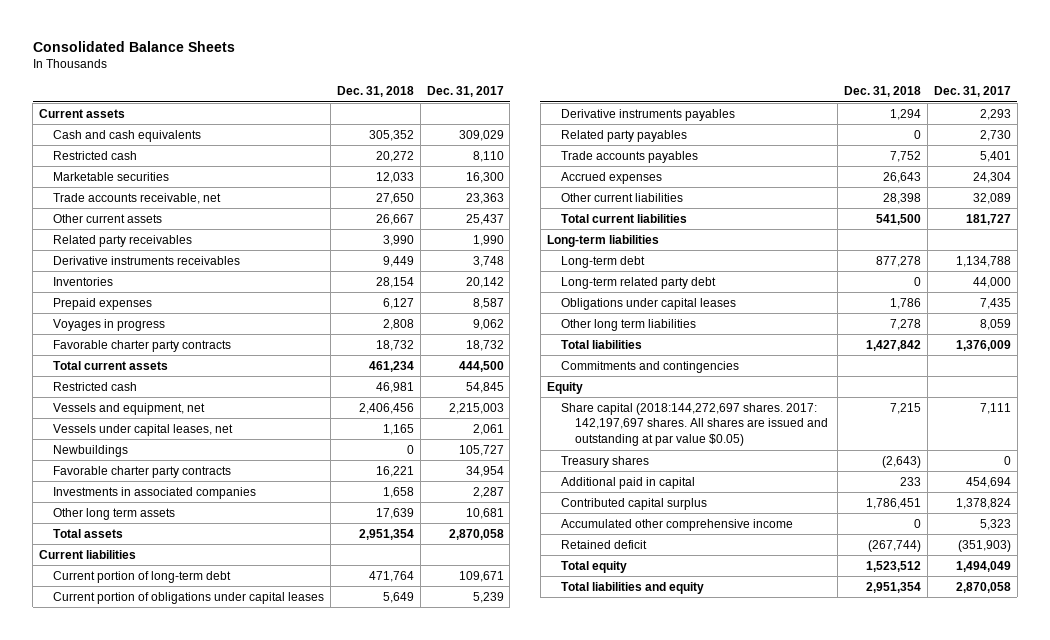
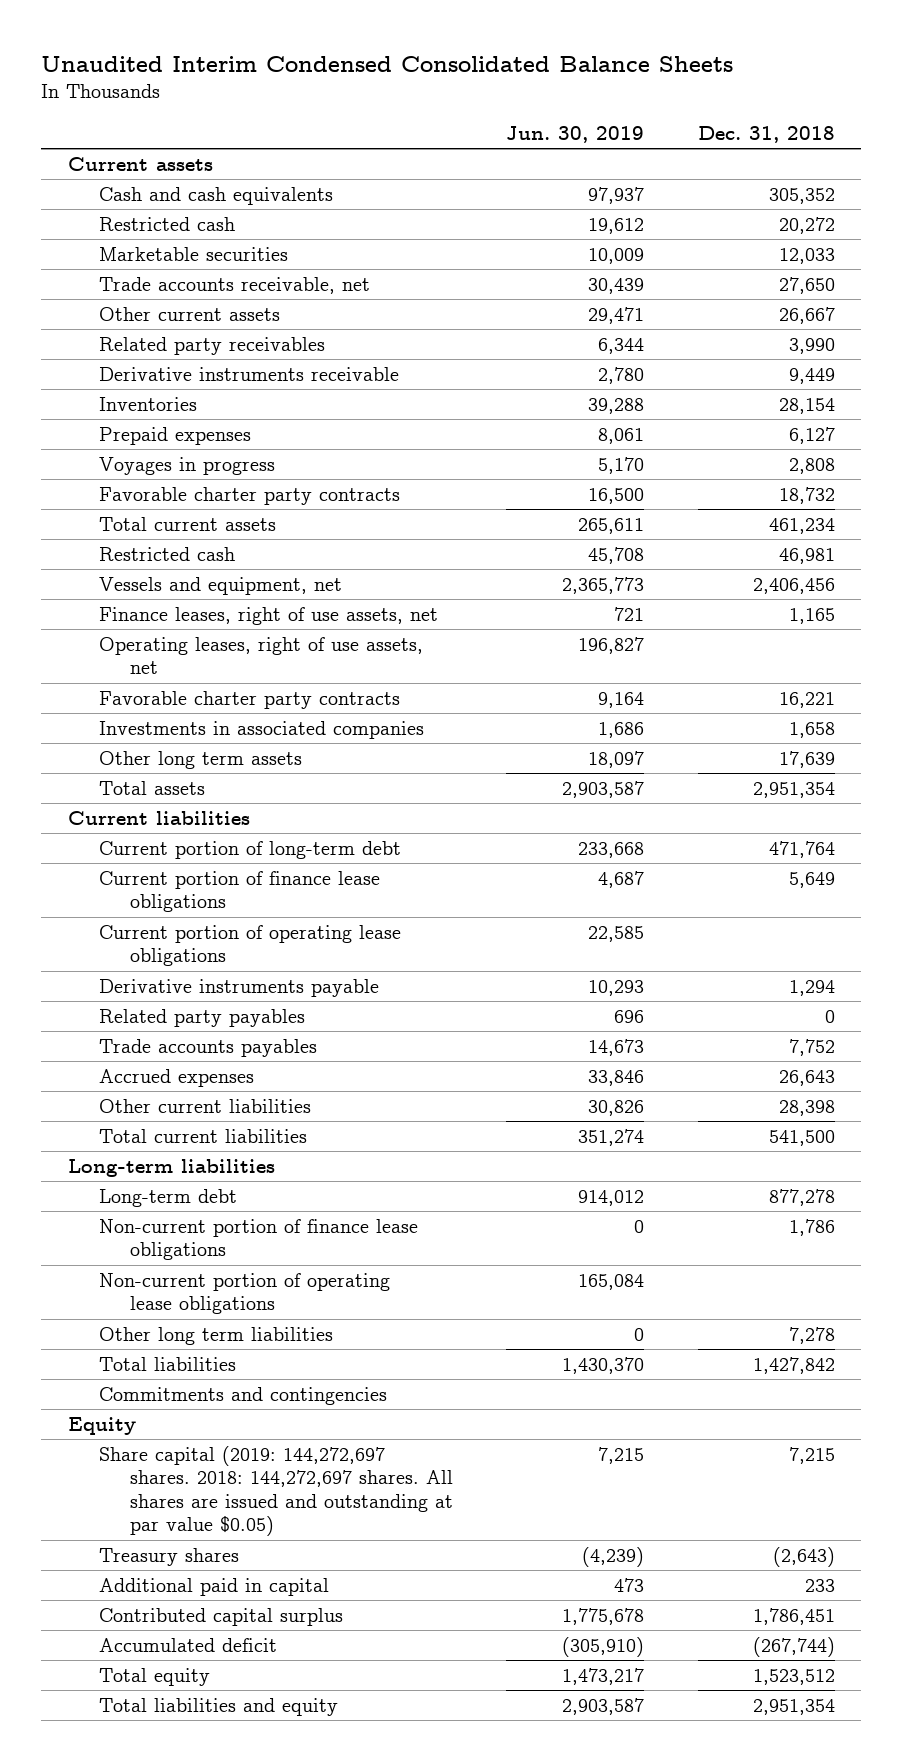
[32,40,235,52] Consolidated Balance Sheets -> [40,55,733,72] Unaudited Interim Condensed Consolidated Balance Sheets
[426,86,504,98] Dec. 31, 2017 -> none
none -> [506,126,645,144] Jun. 30, 2019
[53,255,241,265] Derivative instruments receivables -> [98,366,399,381] Derivative instruments receivable
[53,444,129,457] Newbuildings -> none
[53,423,234,436] Vessels under capital leases, net -> [98,606,438,625] Finance leases, right of use assets, net
none -> [98,636,423,675] Operating leases, right of use assets, net
[53,591,325,604] Current portion of obligations under capital leases -> [98,870,380,913] Current portion of finance lease obligations
none -> [98,924,401,967] Current portion of operating lease obligations
[560,108,735,121] Derivative instruments payables -> [98,978,379,997] Derivative instruments payable
[560,276,716,289] Long-term related party debt -> none
[560,297,736,310] Obligations under capital leases -> [98,1218,418,1261] Non-current portion of finance lease obligations
none -> [98,1272,390,1315] Non-current portion of operating lease obligations
[560,402,828,447] Share capital (2018:144,272,697 shares. 2017: 142,197,697 shares. All shares are issued and outstanding at par value $0.05) -> [98,1445,453,1537] Share capital (2019: 144,272,697 shares. 2018: 144,272,697 shares. All shares are issued and outstanding at par value $0.05)
[560,518,793,531] Accumulated other comprehensive income -> none
[560,539,647,549] Retained deficit -> [98,1637,277,1652] Accumulated deficit

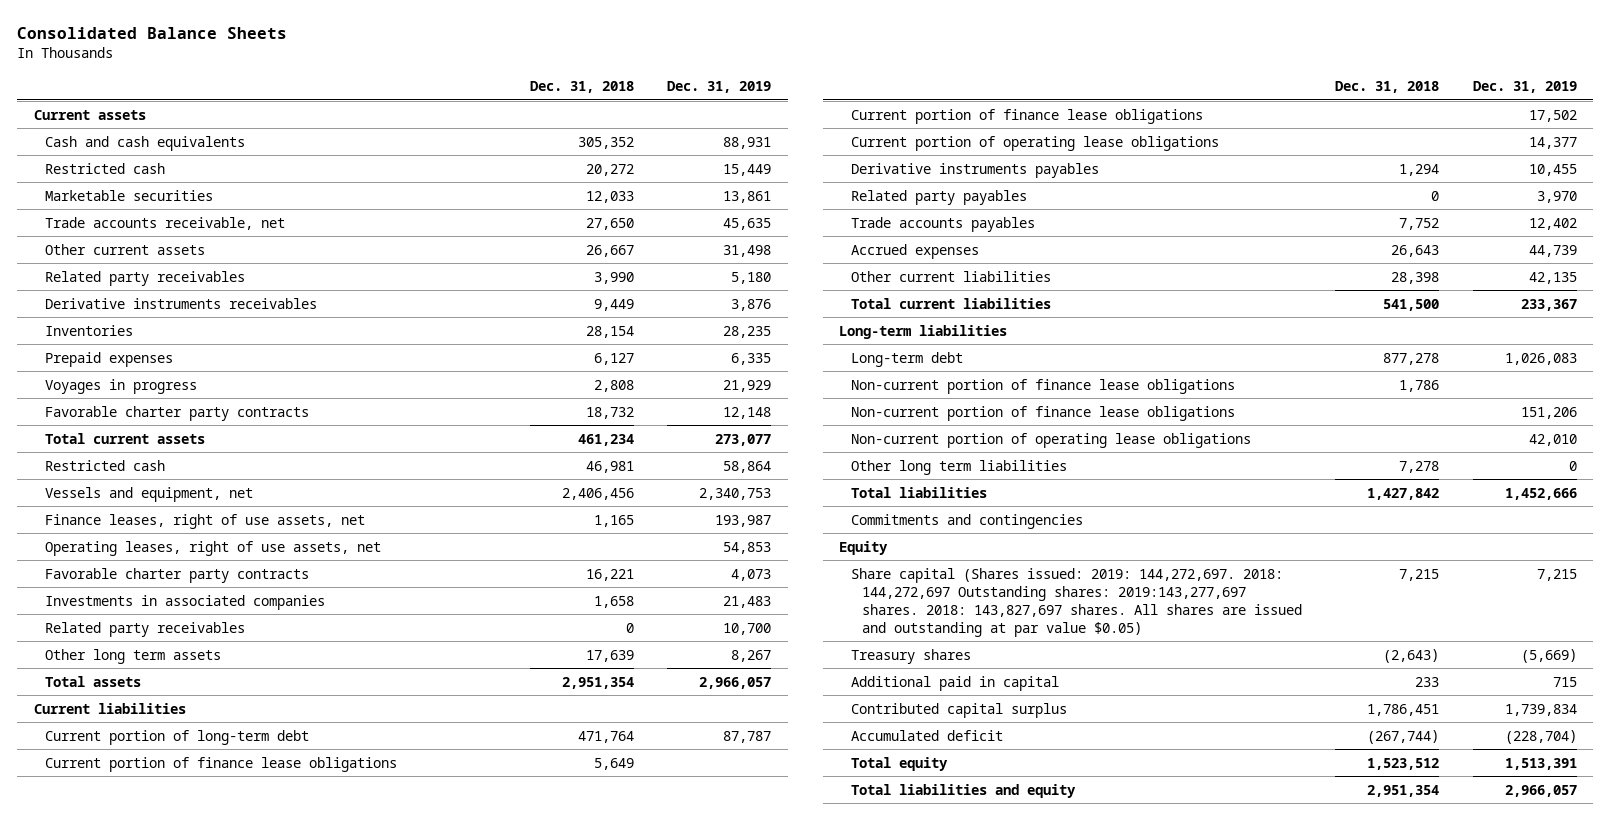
[40,55,733,72] Unaudited Interim Condensed Consolidated Balance Sheets -> [17,27,288,40] Consolidated Balance Sheets
[506,126,645,144] Jun. 30, 2019 -> none
none -> [667,81,772,94] Dec. 31, 2019
[98,366,399,381] Derivative instruments receivable -> [45,297,318,309] Derivative instruments receivables
none -> [45,621,246,637] Related party receivables
none -> [850,108,1203,124] Current portion of finance lease obligations
[98,978,379,997] Derivative instruments payable -> [850,162,1099,178] Derivative instruments payables
none -> [850,405,1235,421] Non-current portion of finance lease obligations
[98,1445,453,1537] Share capital (2019: 144,272,697 shares. 2018: 144,272,697 shares. All shares are issued and outstanding at par value $0.05) -> [850,567,1303,637] Share capital (Shares issued: 2019: 144,272,697. 2018: 144,272,697 Outstanding shares: 2019:143,277,697 shares. 2018: 143,827,697 shares. All shares are issued and outstanding at par value $0.05)

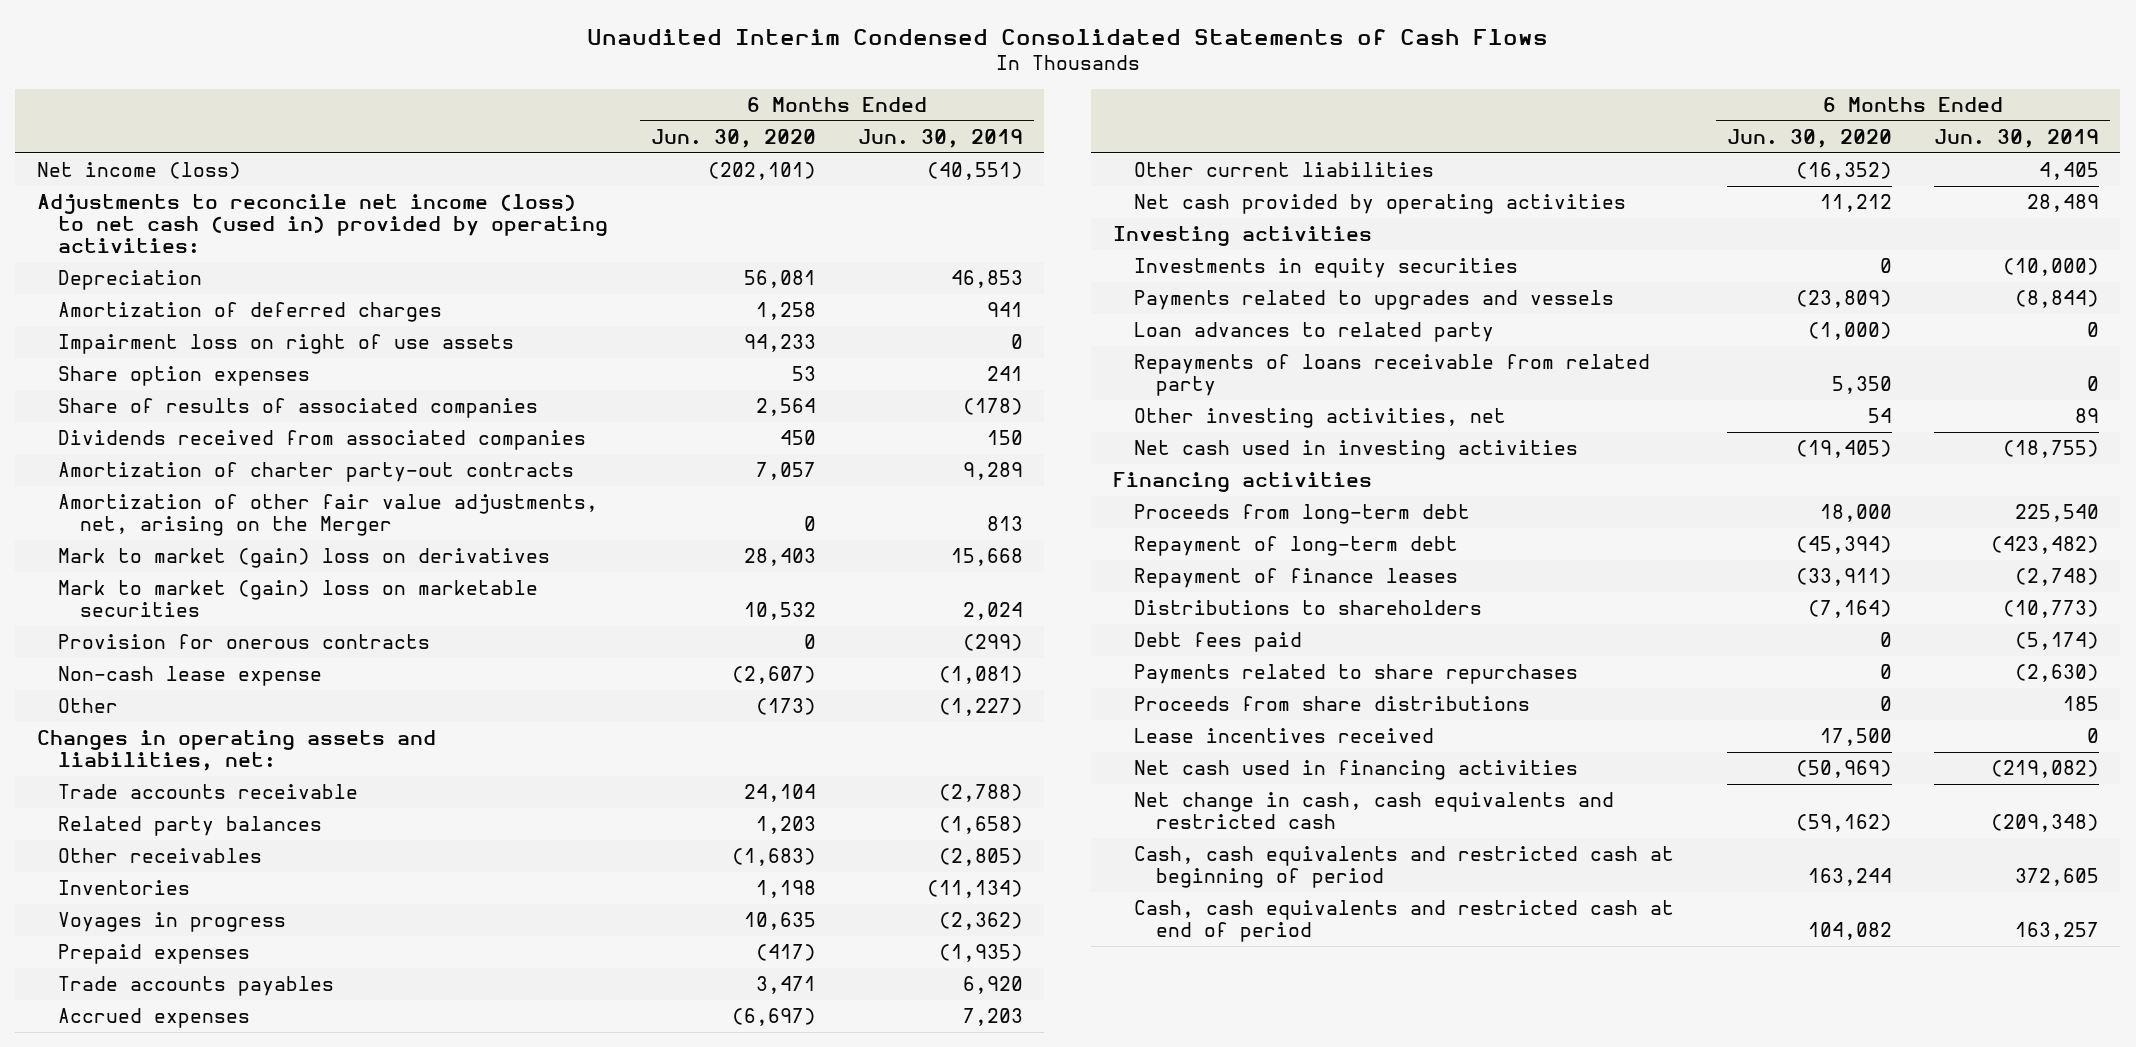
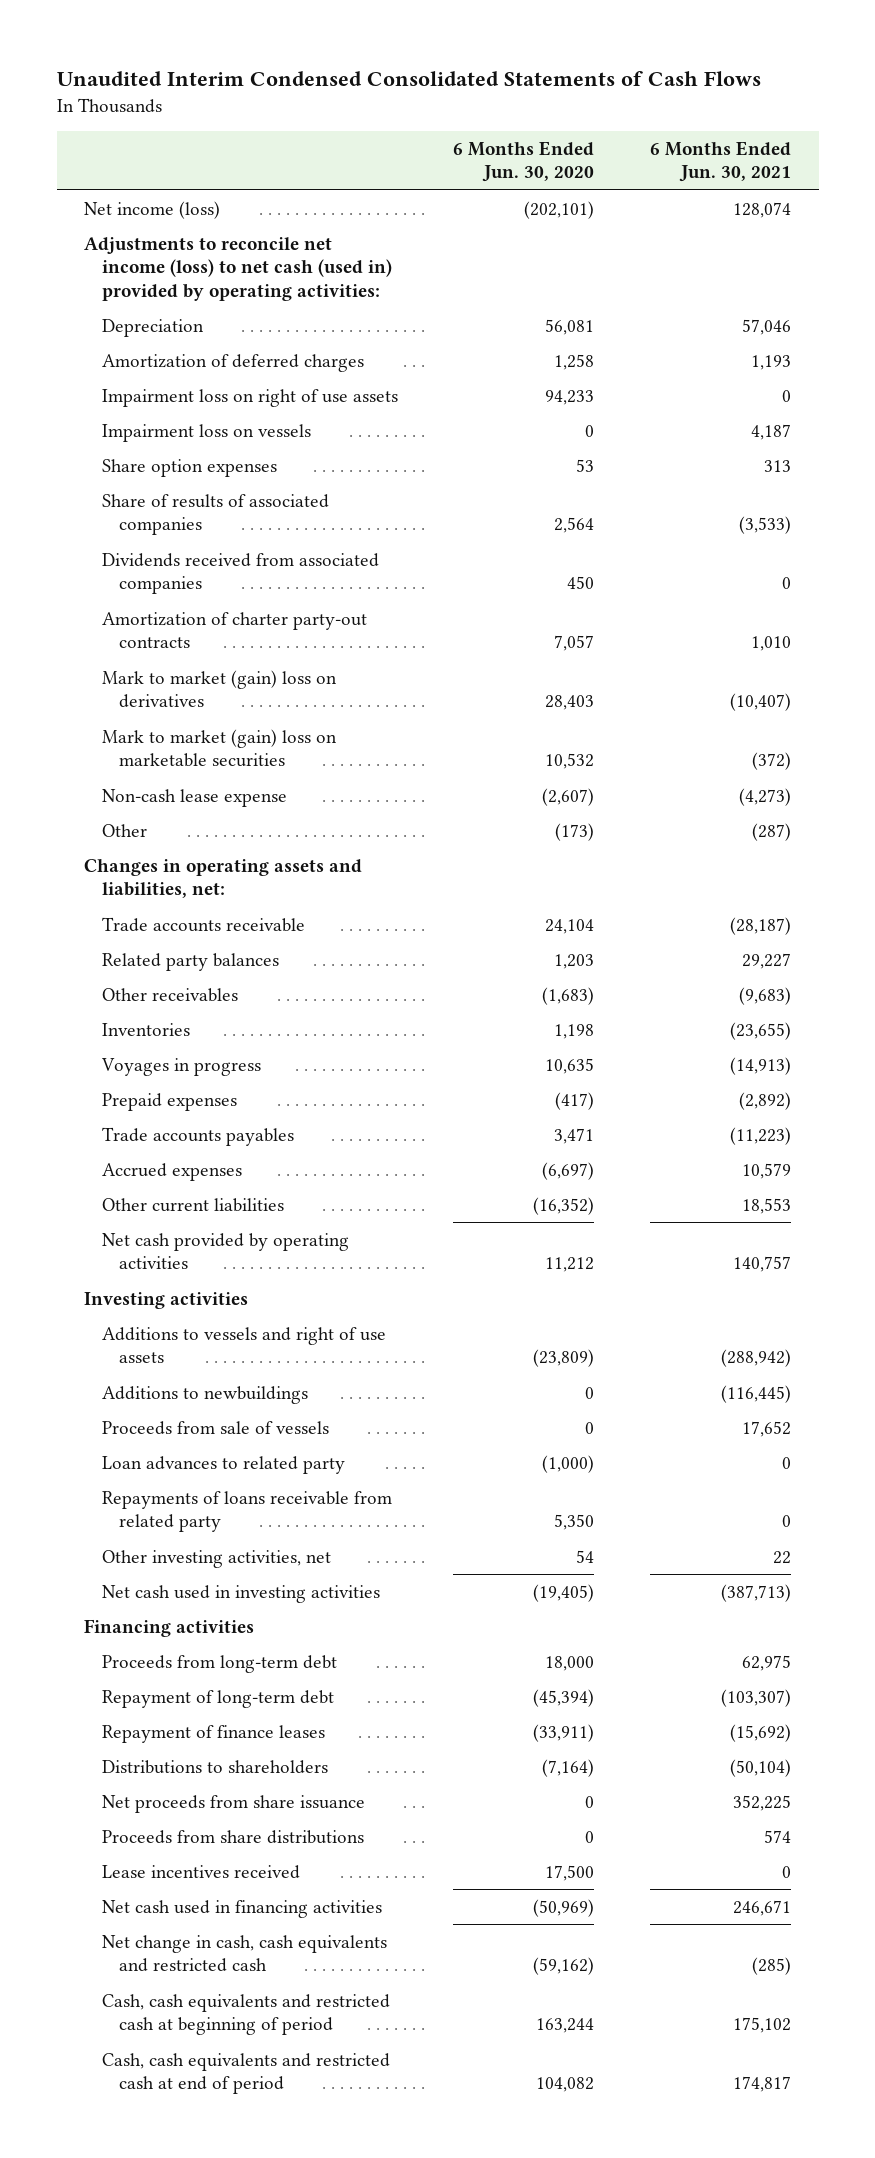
[857,128,1023,148] Jun. 30, 2019 -> none
none -> [650,140,792,183] 6 Months Ended Jun. 30, 2021
none -> [101,423,311,442] Impairment loss on vessels
[58,494,599,537] Amortization of other fair value adjustments, net, arising on the Merger -> none
[58,634,431,650] Provision for onerous contracts -> none
[1134,258,1519,279] Investments in equity securities -> none
[1134,290,1615,311] Payments related to upgrades and vessels -> [101,1326,386,1364] Additions to vessels and right of use assets
none -> [101,1385,308,1404] Additions to newbuildings
none -> [101,1420,329,1435] Proceeds from sale of vessels
[1134,632,1303,653] Debt fees paid -> none
[1134,664,1579,685] Payments related to share repurchases -> none
none -> [101,1794,365,1813] Net proceeds from share issuance

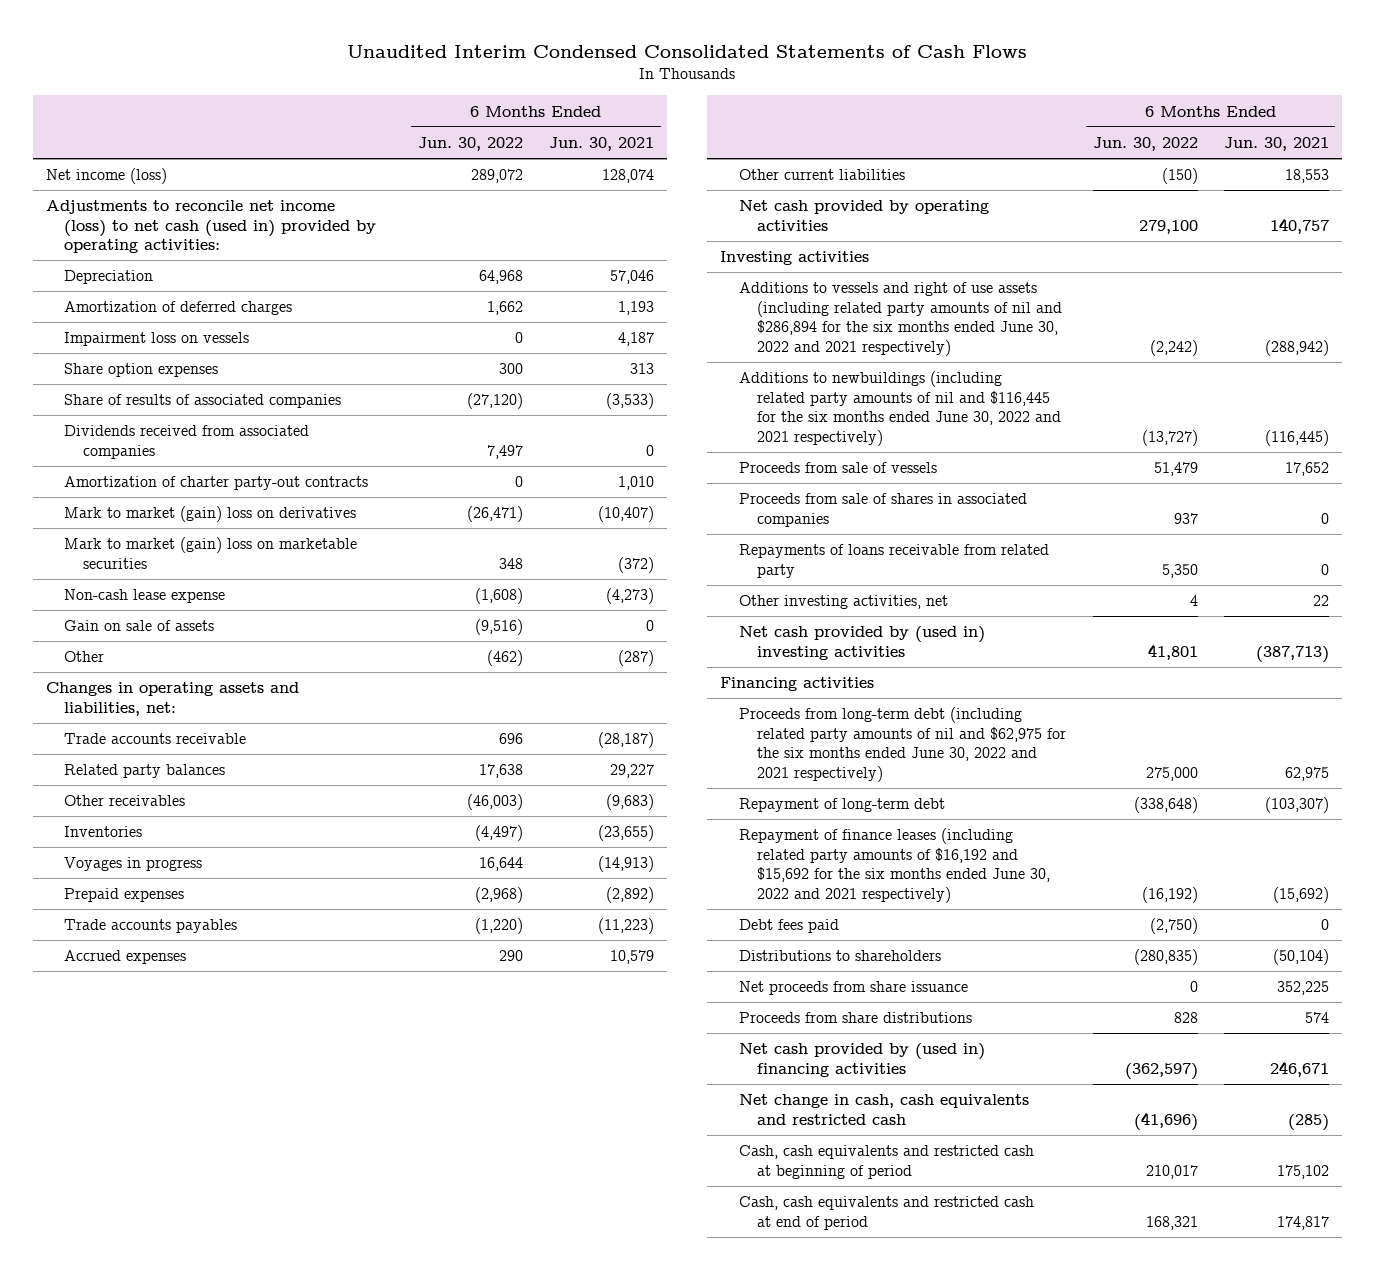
[453,140,595,183] 6 Months Ended Jun. 30, 2020 -> none
none -> [417,137,523,152] Jun. 30, 2022
[101,388,398,407] Impairment loss on right of use assets -> none
none -> [64,620,215,632] Gain on sale of assets
[101,1326,386,1364] Additions to vessels and right of use assets -> [738,282,1063,356] Additions to vessels and right of use assets (including related party amounts of nil and $286,894 for the six months ended June 30, 2022 and 2021 respectively)
[101,1385,308,1404] Additions to newbuildings -> [738,371,1062,446] Additions to newbuildings (including related party amounts of nil and $116,445 for the six months ended June 30, 2022 and 2021 respectively)
[101,1455,345,1474] Loan advances to related party -> none
none -> [738,493,1027,527] Proceeds from sale of shares in associated companies
[101,1584,380,1603] Net cash used in investing activities -> [738,626,985,660] Net cash provided by (used in) investing activities
[101,1654,337,1673] Proceeds from long-term debt -> [738,707,1067,782] Proceeds from long-term debt (including related party amounts of nil and $62,975 for the six months ended June 30, 2022 and 2021 respectively)
[101,1724,325,1743] Repayment of finance leases -> [738,828,1051,903] Repayment of finance leases (including related party amounts of $16,192 and $15,692 for the six months ended June 30, 2022 and 2021 respectively)
none -> [738,919,839,934] Debt fees paid
[101,1864,300,1879] Lease incentives received -> none
[101,1899,382,1918] Net cash used in financing activities -> [738,1043,985,1077] Net cash provided by (used in) financing activities

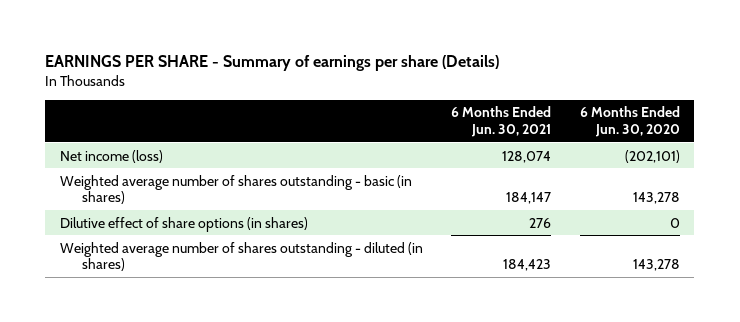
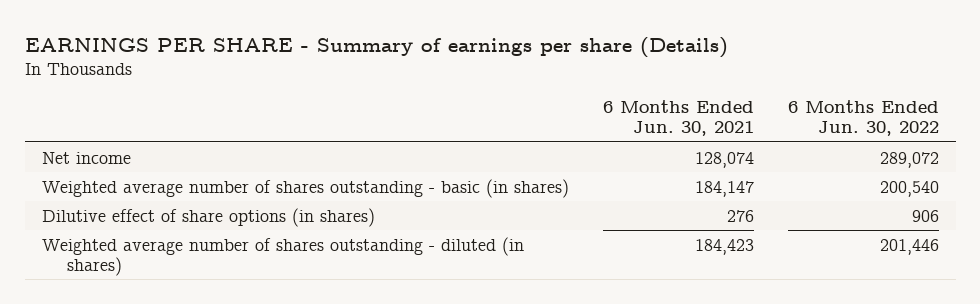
[579,106,680,137] 6 Months Ended Jun. 30, 2020 -> none
none -> [787,100,939,136] 6 Months Ended Jun. 30, 2022
[59,149,163,163] Net income (loss) -> [41,151,131,164] Net income

